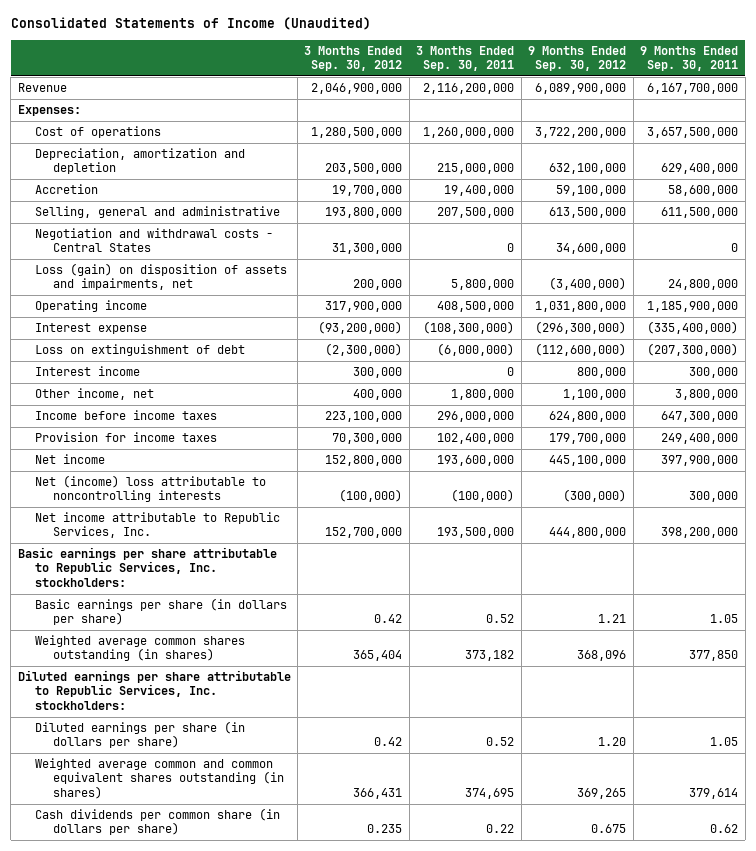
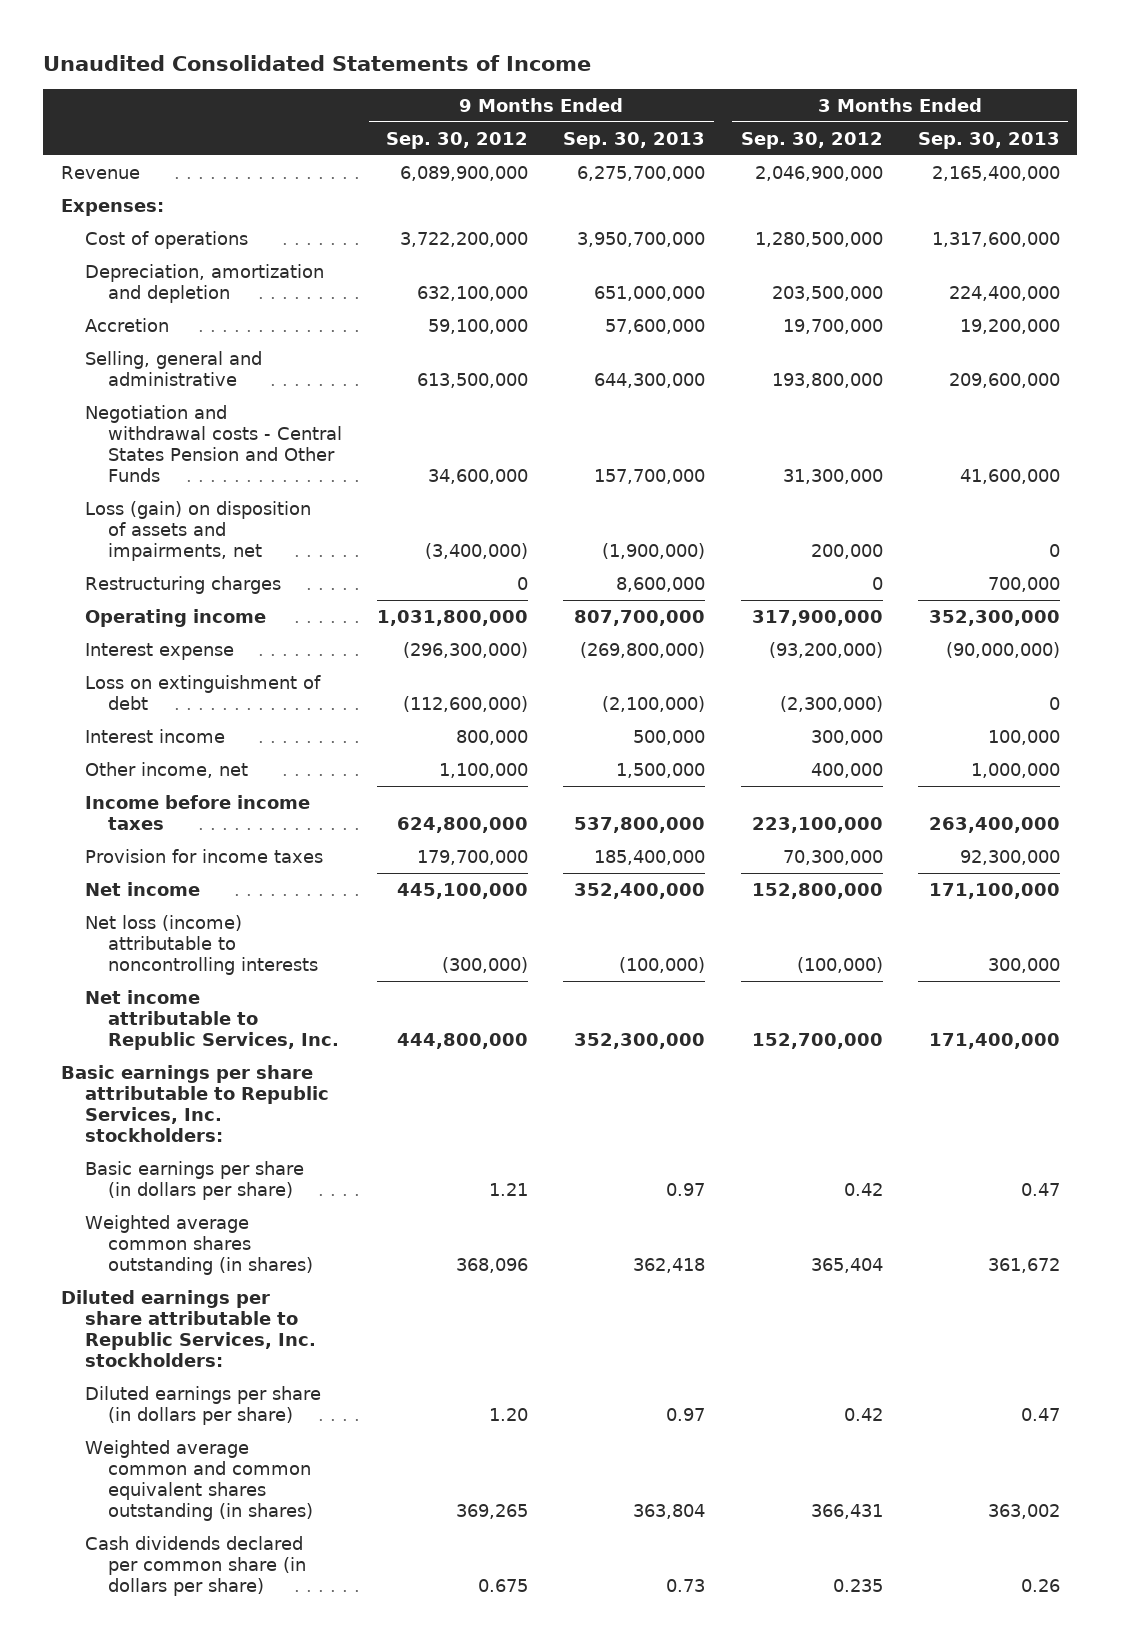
[10,17,371,31] Consolidated Statements of Income (Unaudited) -> [43,54,592,71] Unaudited Consolidated Statements of Income
[416,45,515,72] 3 Months Ended Sep. 30, 2011 -> none
[640,45,739,72] 9 Months Ended Sep. 30, 2011 -> none
none -> [563,131,706,149] Sep. 30, 2013
none -> [917,131,1060,149] Sep. 30, 2013
[35,227,274,253] Negotiation and withdrawal costs - Central States -> [84,405,343,482] Negotiation and withdrawal costs - Central States Pension and Other Funds
none -> [84,576,281,595] Restructuring charges
[35,474,267,503] Net (income) loss attributable to noncontrolling interests -> [84,915,319,975] Net loss (income) attributable to noncontrolling interests
[35,807,281,836] Cash dividends per common share (in dollars per share) -> [84,1536,307,1596] Cash dividends declared per common share (in dollars per share)

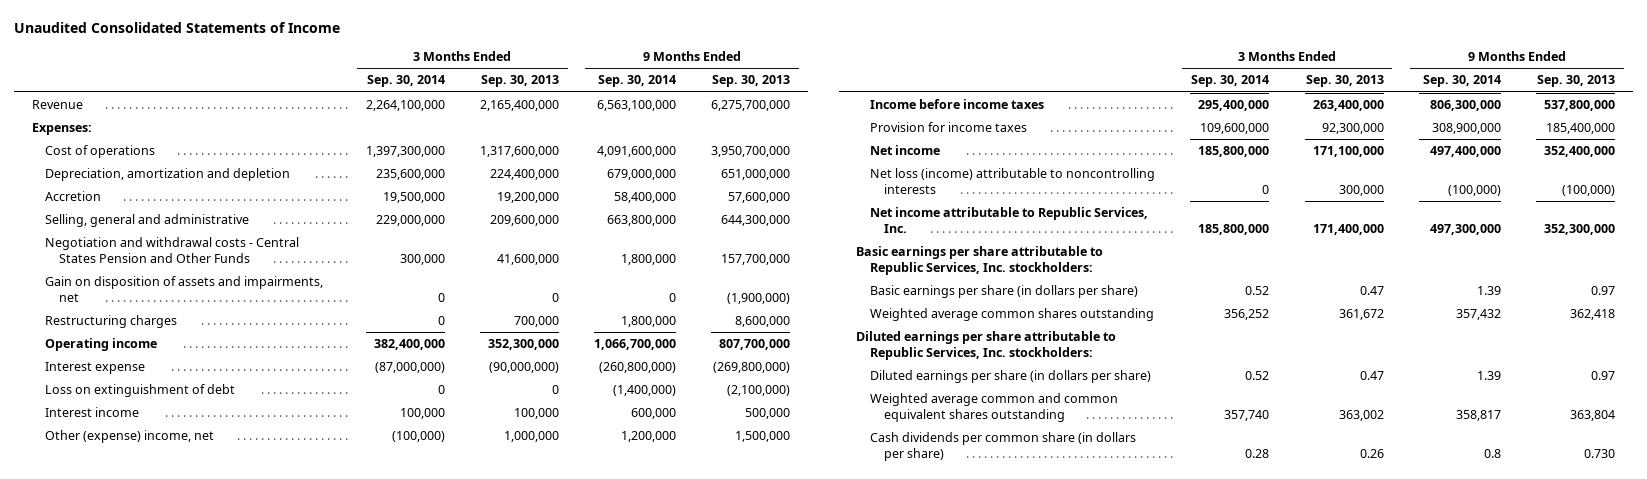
[386,131,529,149] Sep. 30, 2012 -> none
[740,131,883,149] Sep. 30, 2012 -> none
none -> [366,75,445,88] Sep. 30, 2014
none -> [598,75,677,88] Sep. 30, 2014
[84,501,311,561] Loss (gain) on disposition of assets and impairments, net -> [45,275,324,302] Gain on disposition of assets and impairments, net
[84,762,248,779] Other income, net -> [45,429,215,443] Other (expense) income, net
[84,1215,314,1275] Weighted average common shares outstanding (in shares) -> [870,307,1155,321] Weighted average common shares outstanding
[84,1440,314,1521] Weighted average common and common equivalent shares outstanding (in shares) -> [870,392,1119,422] Weighted average common and common equivalent shares outstanding
[84,1536,307,1596] Cash dividends declared per common share (in dollars per share) -> [870,431,1137,461] Cash dividends per common share (in dollars per share)
[666,1578,706,1592] 0.73 -> [1584,448,1616,458] 0.730

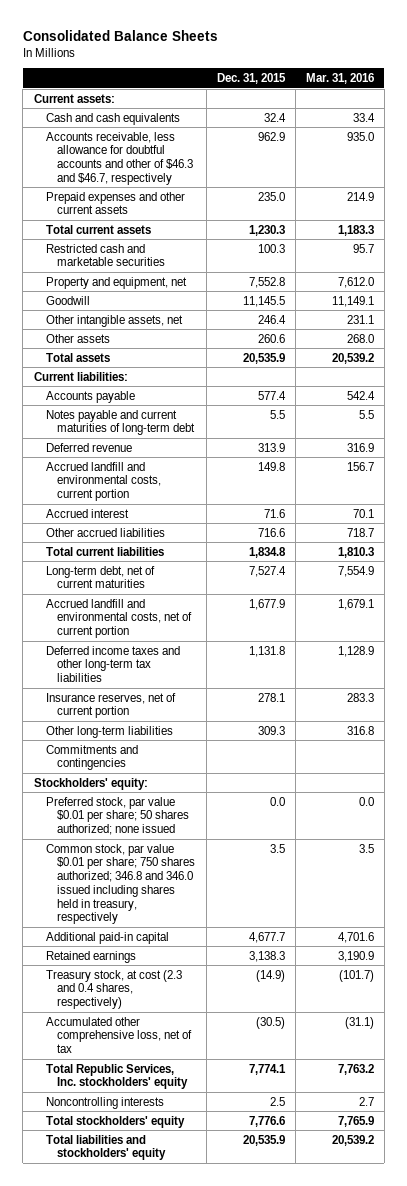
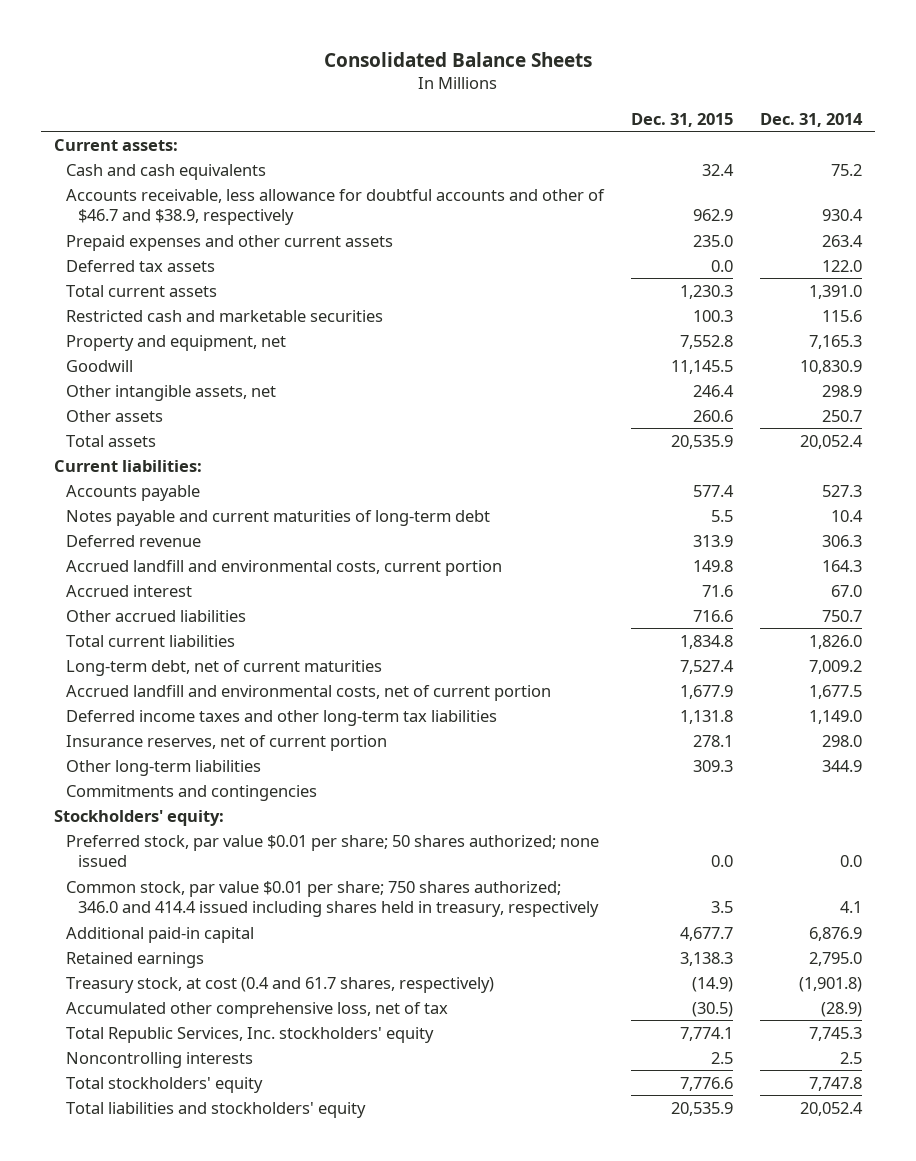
[305,73,374,85] Mar. 31, 2016 -> none
none -> [759,112,863,127] Dec. 31, 2014
[45,131,194,185] Accounts receivable, less allowance for doubtful accounts and other of $46.3 and $46.7, respectively -> [66,188,606,225] Accounts receivable, less allowance for doubtful accounts and other of $46.7 and $38.9, respectively
none -> [66,259,216,272] Deferred tax assets
[45,843,196,925] Common stock, par value $0.01 per share; 750 shares authorized; 346.8 and 346.0 issued including shares held in treasury, respectively -> [66,880,600,917] Common stock, par value $0.01 per share; 750 shares authorized; 346.0 and 414.4 issued including shares held in treasury, respectively
[45,969,182,1010] Treasury stock, at cost (2.3 and 0.4 shares, respectively) -> [66,976,495,993] Treasury stock, at cost (0.4 and 61.7 shares, respectively)

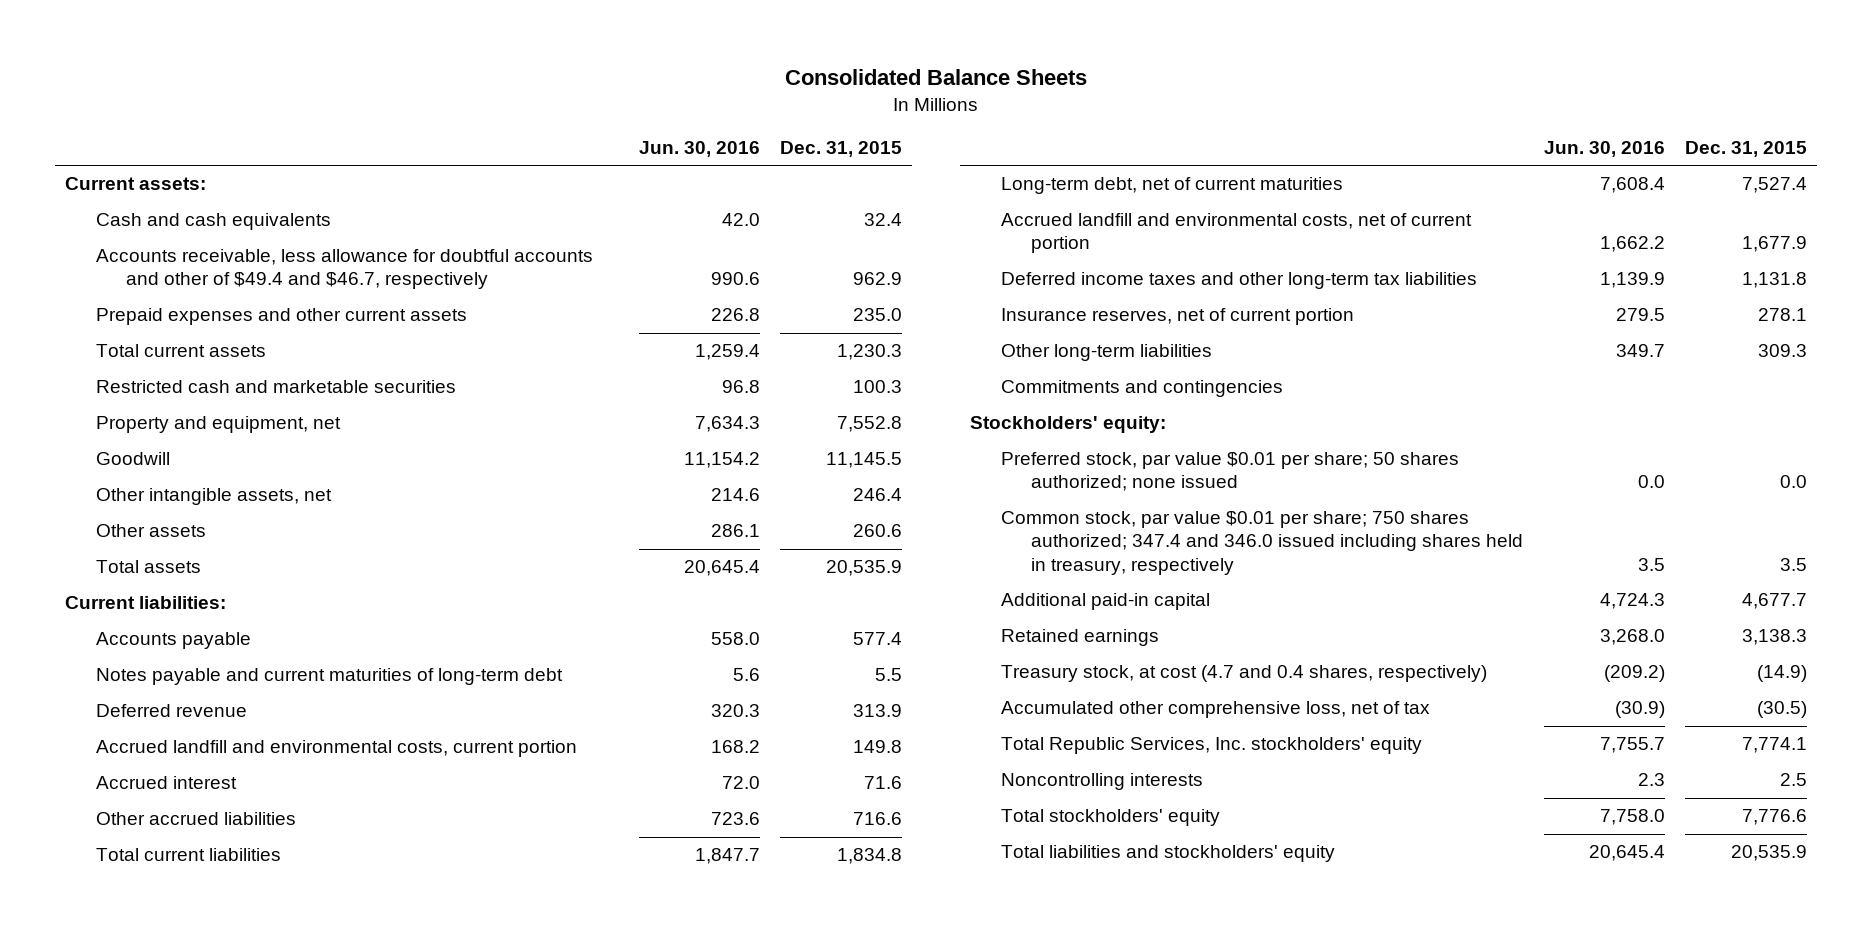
[759,112,863,127] Dec. 31, 2014 -> none
none -> [638,141,760,158] Jun. 30, 2016
[66,188,606,225] Accounts receivable, less allowance for doubtful accounts and other of $46.7 and $38.9, respectively -> [95,249,593,290] Accounts receivable, less allowance for doubtful accounts and other of $49.4 and $46.7, respectively
[66,259,216,272] Deferred tax assets -> none
[66,880,600,917] Common stock, par value $0.01 per share; 750 shares authorized; 346.0 and 414.4 issued including shares held in treasury, respectively -> [1000,511,1524,575] Common stock, par value $0.01 per share; 750 shares authorized; 347.4 and 346.0 issued including shares held in treasury, respectively
[66,976,495,993] Treasury stock, at cost (0.4 and 61.7 shares, respectively) -> [1000,665,1487,683] Treasury stock, at cost (4.7 and 0.4 shares, respectively)

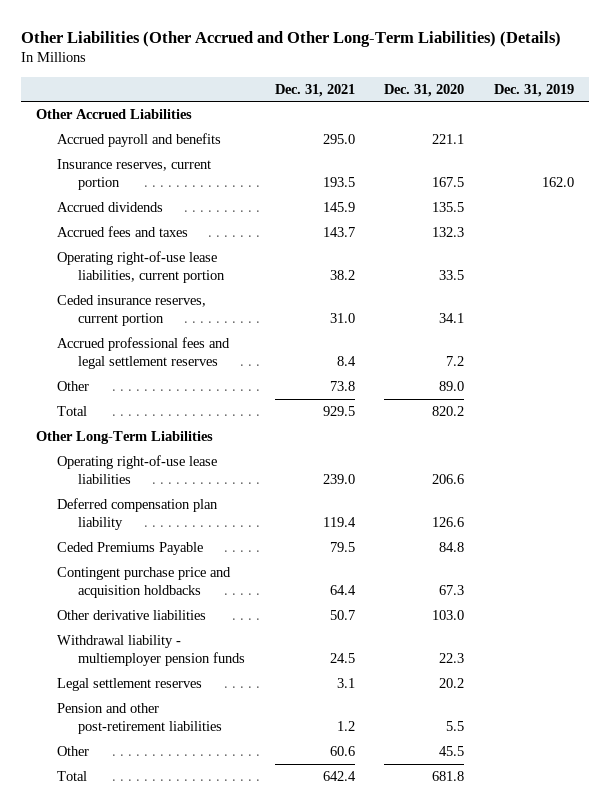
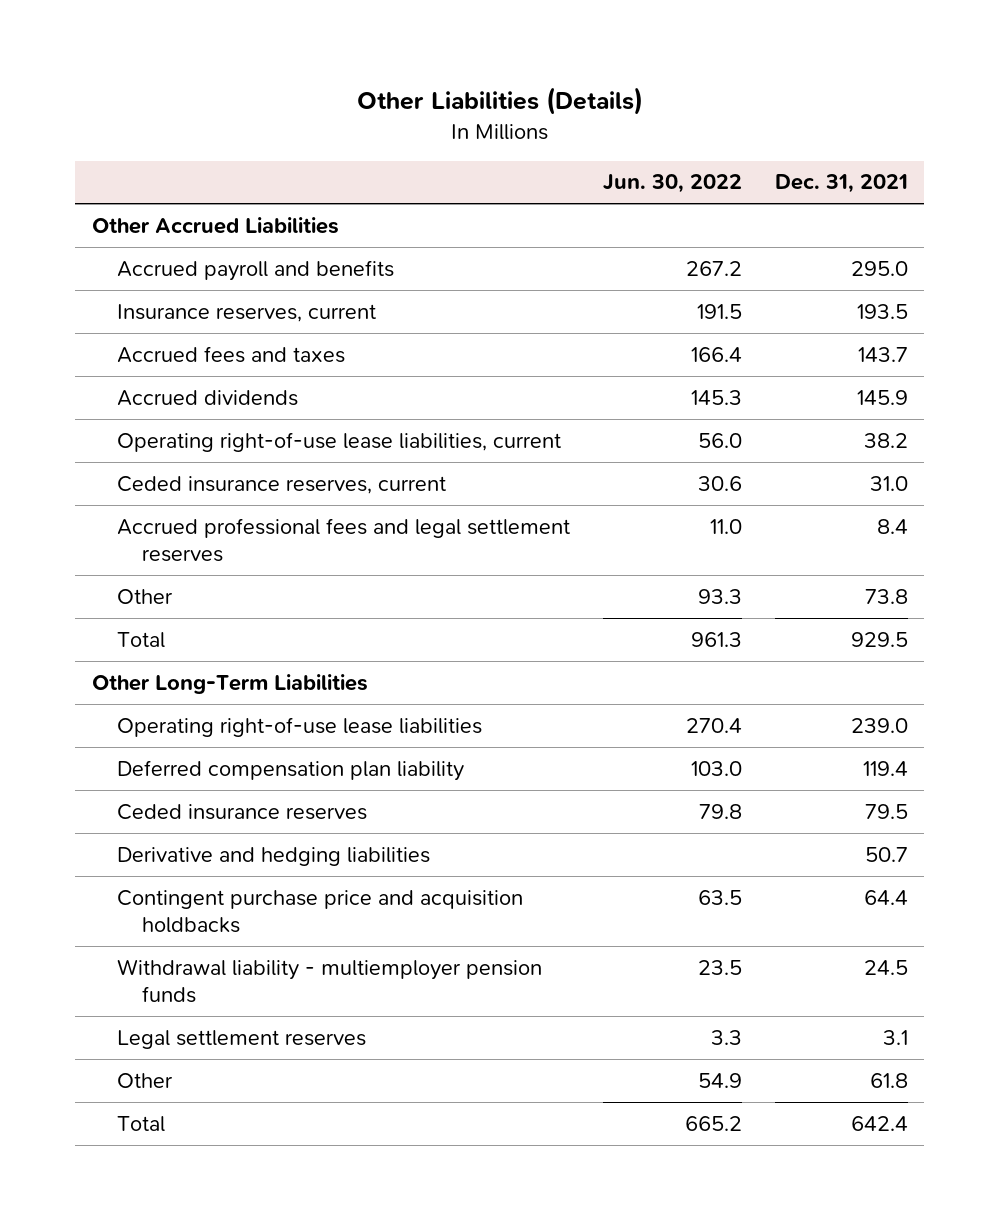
[21,31,562,48] Other Liabilities (Other Accrued and Other Long-Term Liabilities) (Details) -> [356,87,643,116] Other Liabilities (Details)
[384,83,465,97] Dec. 31, 2020 -> none
[494,83,575,97] Dec. 31, 2019 -> none
none -> [602,174,742,194] Jun. 30, 2022
[56,159,211,191] Insurance reserves, current portion -> [116,303,376,322] Insurance reserves, current
[56,202,163,213] Accrued dividends -> [116,389,298,406] Accrued dividends
[56,251,225,284] Operating right-of-use lease liabilities, current portion -> [116,431,561,452] Operating right-of-use lease liabilities, current
[56,295,206,327] Ceded insurance reserves, current portion -> [116,475,446,494] Ceded insurance reserves, current
[56,542,203,556] Ceded Premiums Payable -> [116,803,367,820] Ceded insurance reserves
none -> [116,846,430,866] Derivative and hedging liabilities
[56,610,206,621] Other derivative liabilities -> none
[56,703,222,735] Pension and other post-retirement liabilities -> none
[329,746,355,757] 60.6 -> [869,1072,908,1088] 61.8

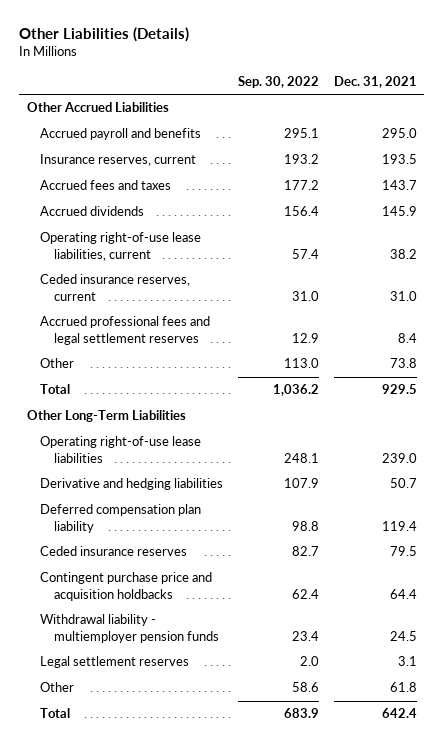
[602,174,742,194] Jun. 30, 2022 -> none
none -> [238,76,320,89] Sep. 30, 2022
[116,846,430,866] Derivative and hedging liabilities -> [40,478,224,491] Derivative and hedging liabilities

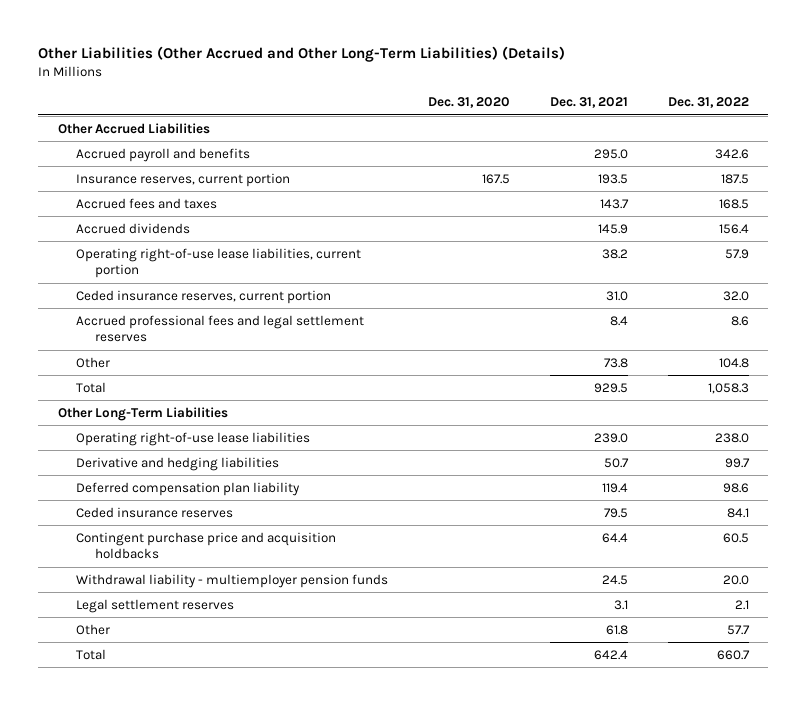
[19,26,190,42] Other Liabilities (Details) -> [37,46,565,63] Other Liabilities (Other Accrued and Other Long-Term Liabilities) (Details)
[238,76,320,89] Sep. 30, 2022 -> none
none -> [428,97,511,109] Dec. 31, 2020
none -> [667,97,749,109] Dec. 31, 2022
[40,154,197,167] Insurance reserves, current -> [76,172,291,187] Insurance reserves, current portion
[40,232,202,261] Operating right-of-use lease liabilities, current -> [76,247,362,279] Operating right-of-use lease liabilities, current portion
[40,274,191,301] Ceded insurance reserves, current -> [76,289,332,304] Ceded insurance reserves, current portion

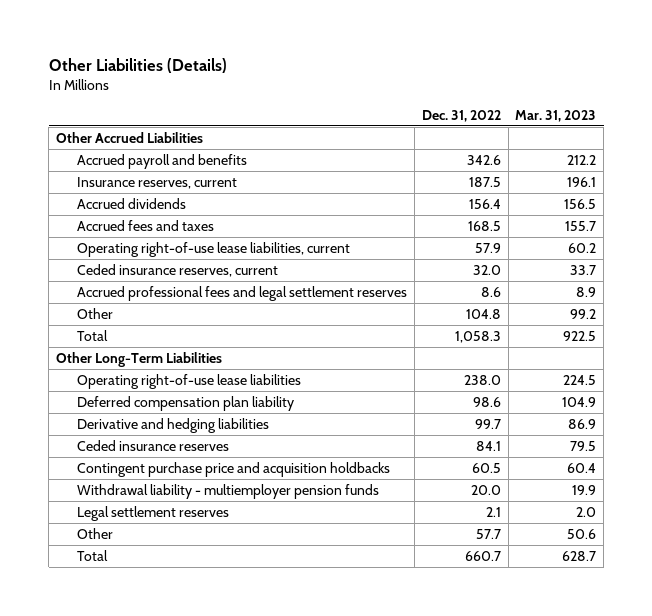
[37,46,565,63] Other Liabilities (Other Accrued and Other Long-Term Liabilities) (Details) -> [48,57,227,73] Other Liabilities (Details)
[428,97,511,109] Dec. 31, 2020 -> none
[549,97,628,109] Dec. 31, 2021 -> none
none -> [515,109,597,122] Mar. 31, 2023
[76,172,291,187] Insurance reserves, current portion -> [77,176,238,189] Insurance reserves, current
[76,197,218,209] Accrued fees and taxes -> [77,219,215,231] Accrued fees and taxes
[76,247,362,279] Operating right-of-use lease liabilities, current portion -> [77,241,351,257] Operating right-of-use lease liabilities, current
[76,289,332,304] Ceded insurance reserves, current portion -> [77,263,279,277] Ceded insurance reserves, current
[76,456,280,471] Derivative and hedging liabilities -> [77,417,270,433] Derivative and hedging liabilities

